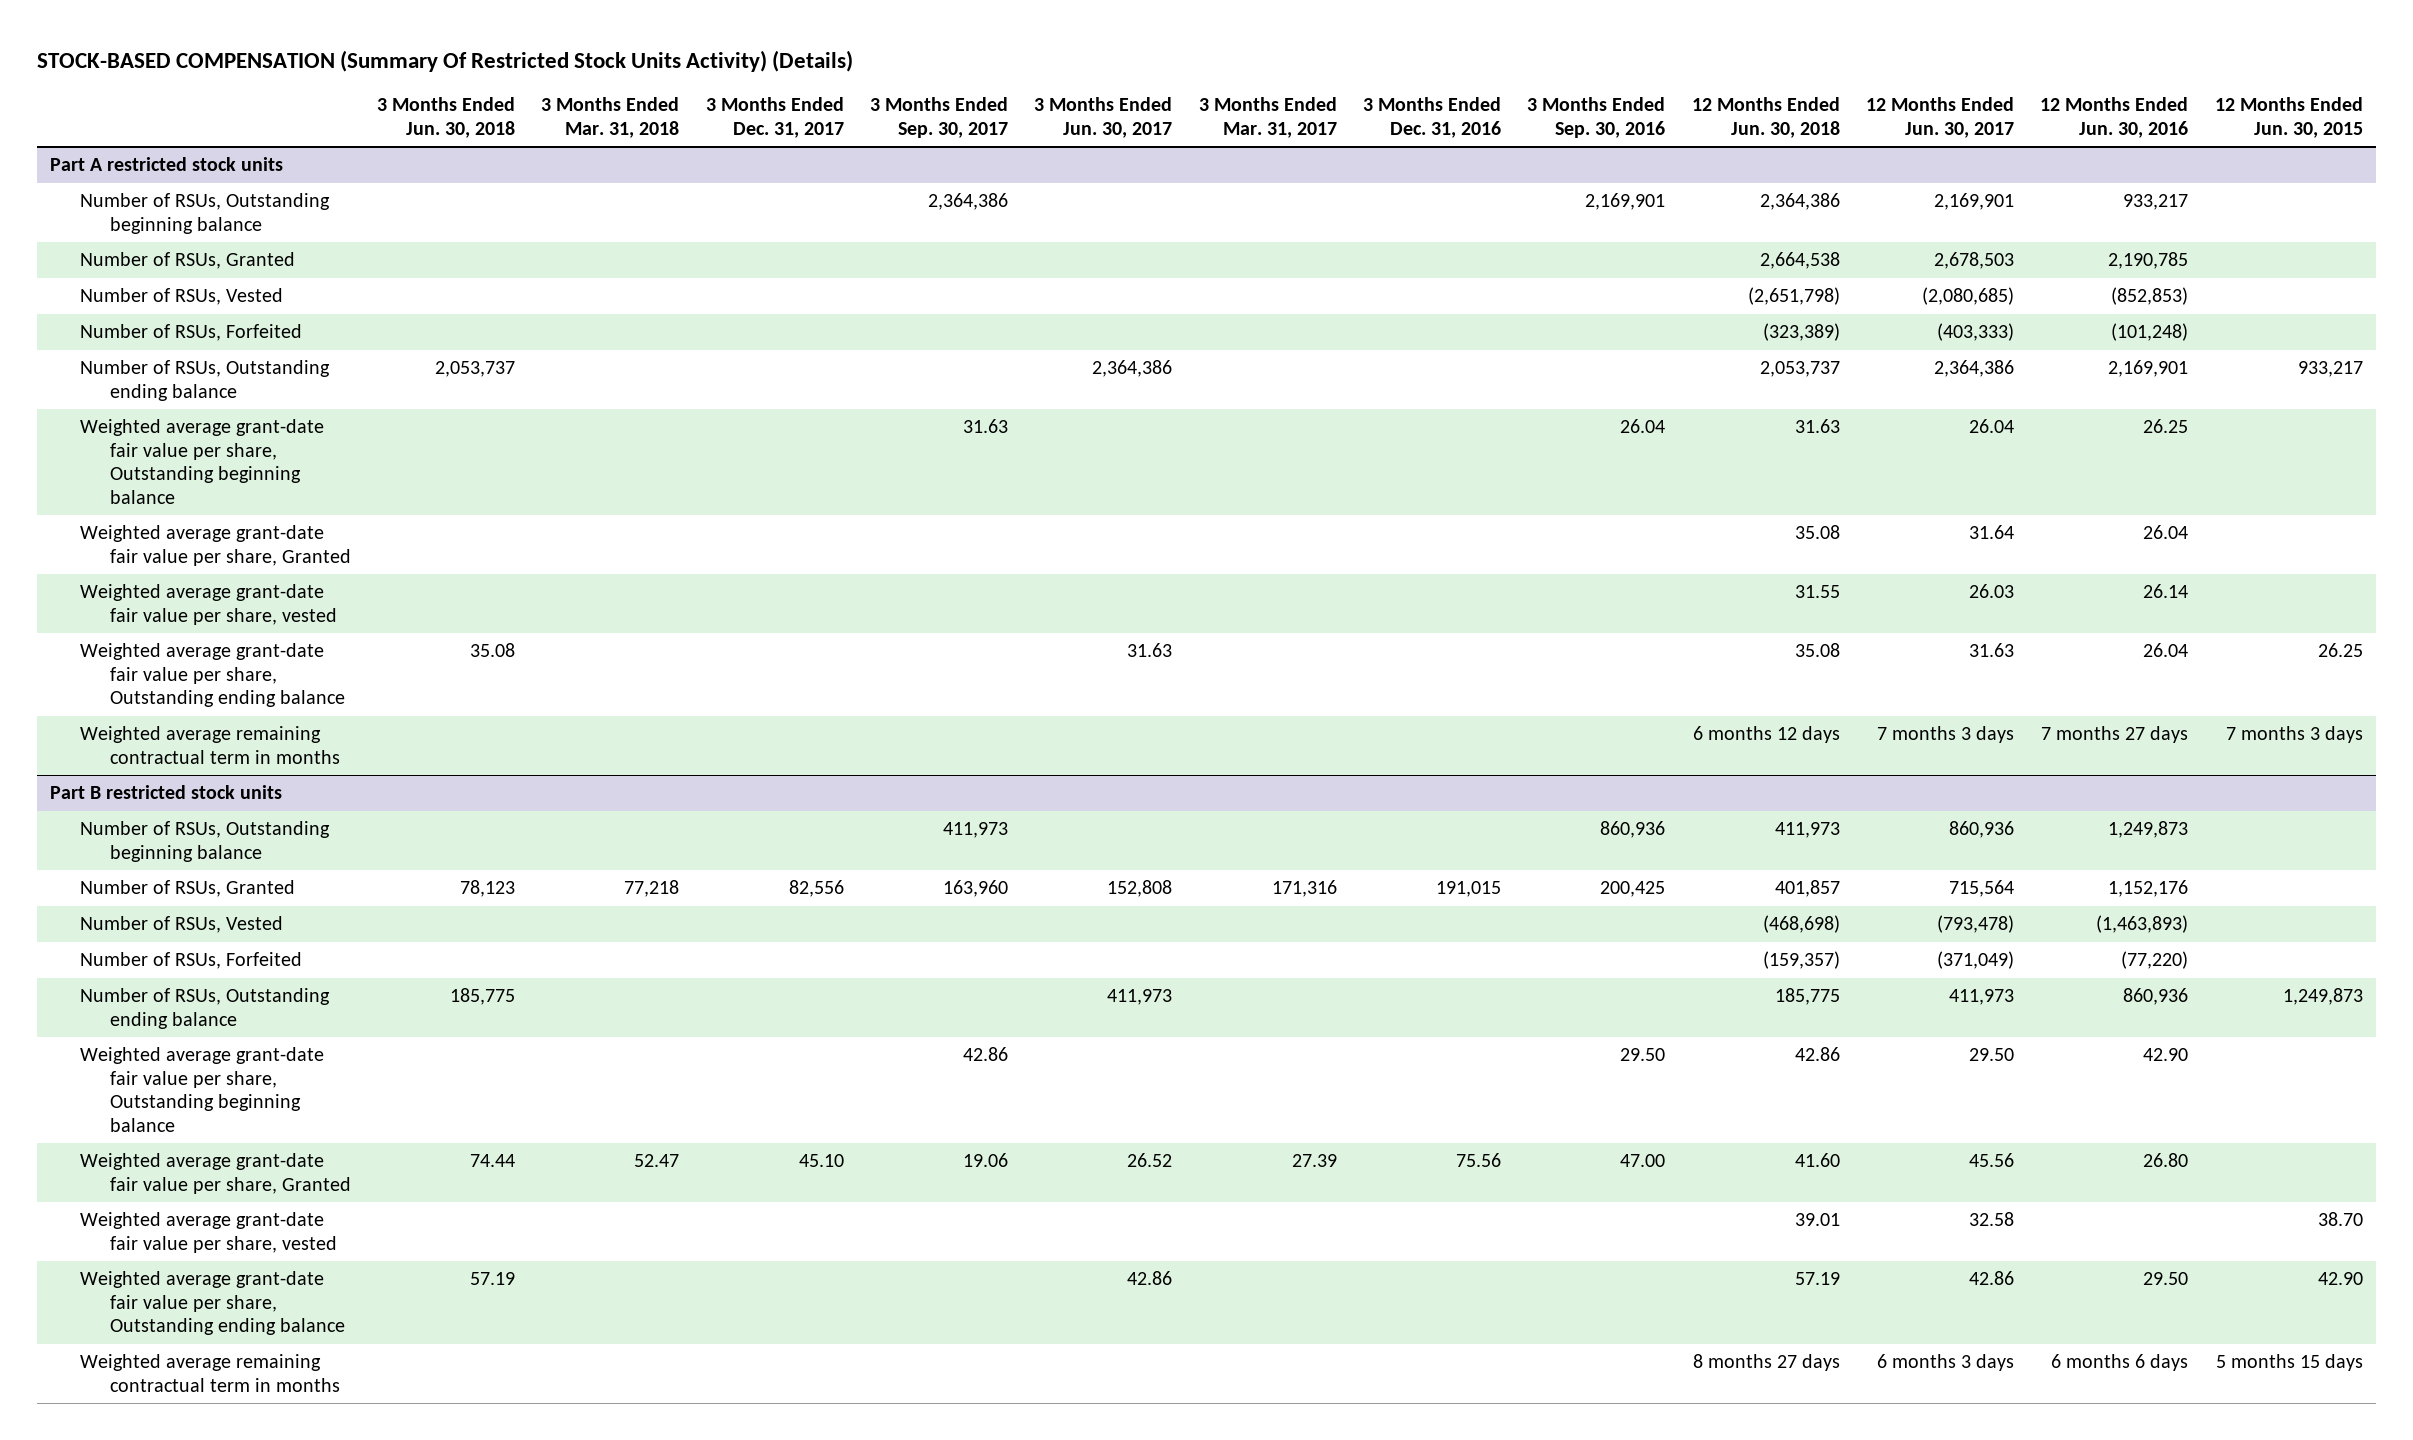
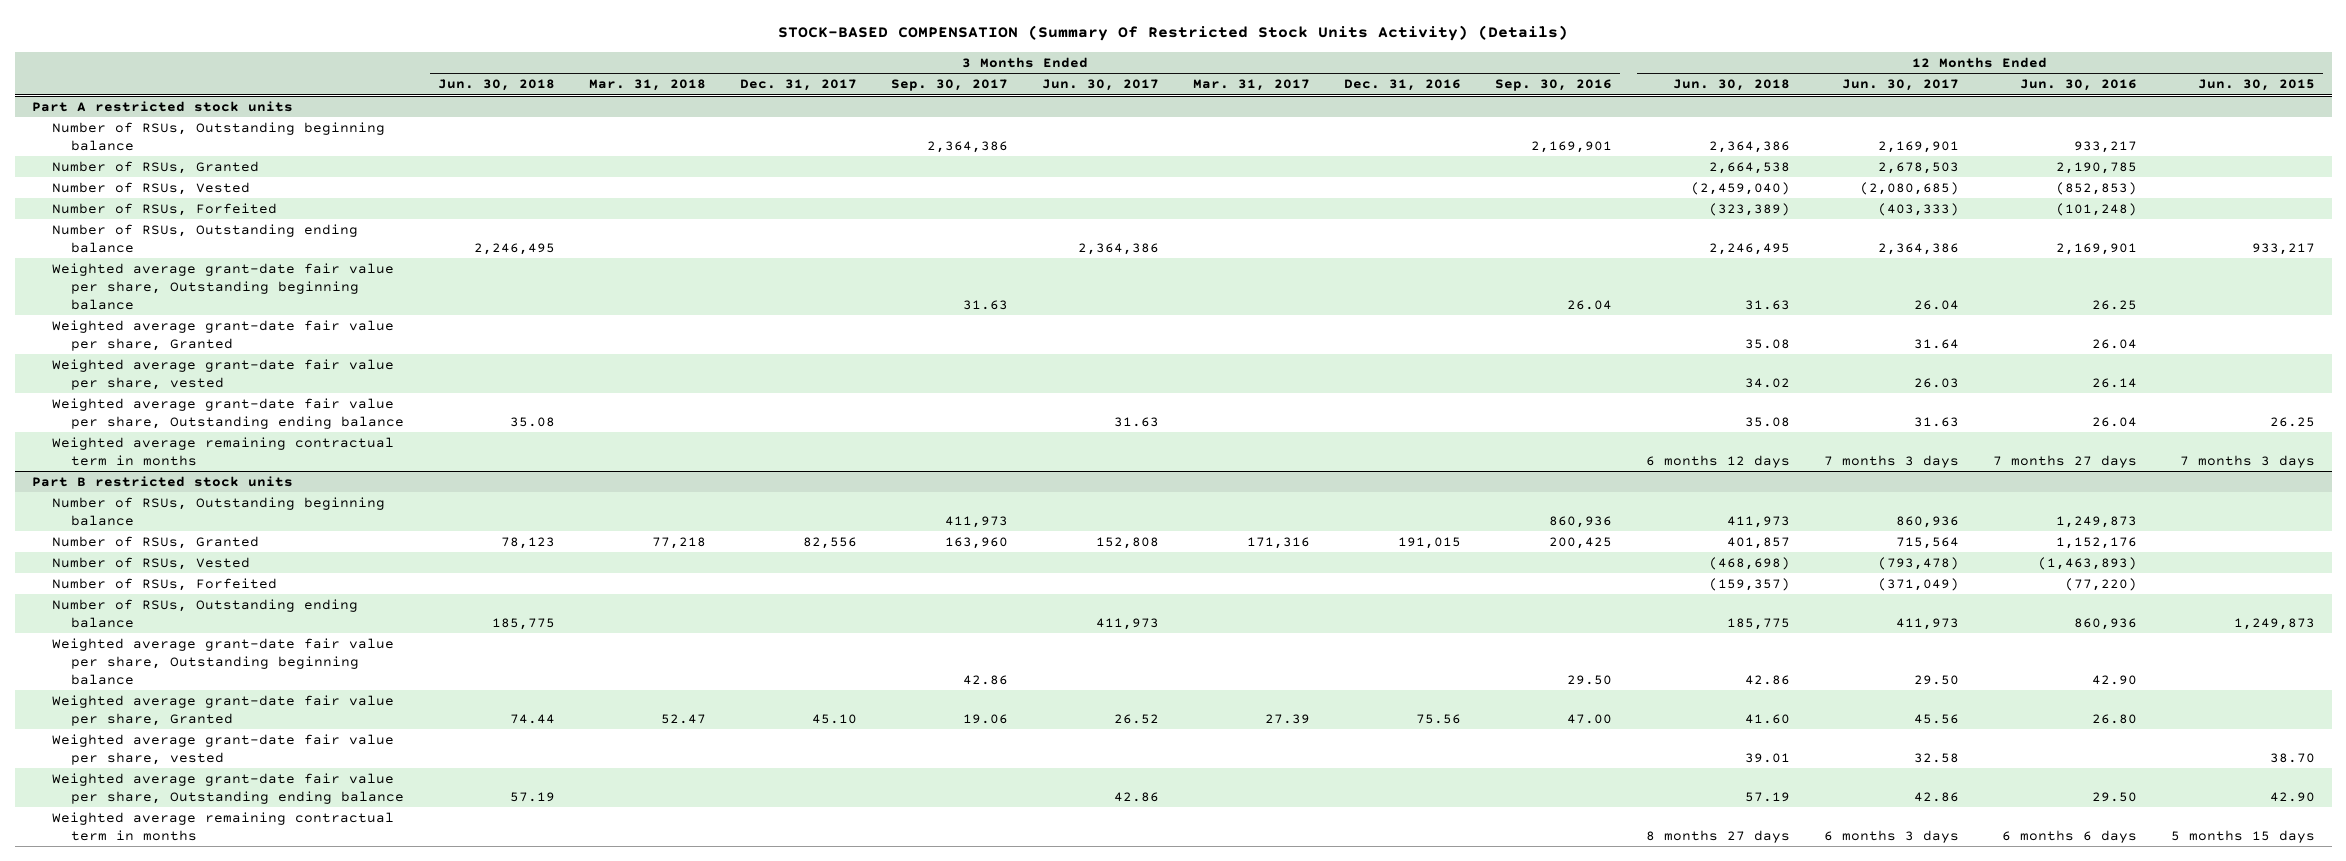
[1747,287,1840,306] (2,651,798) -> [1690,182,1790,196] (2,459,040)
[435,361,516,378] 2,053,737 -> [474,242,556,255] 2,246,495
[1759,361,1840,378] 2,053,737 -> [1708,242,1790,255] 2,246,495
[1794,585,1840,599] 31.55 -> [1744,377,1790,388] 34.02

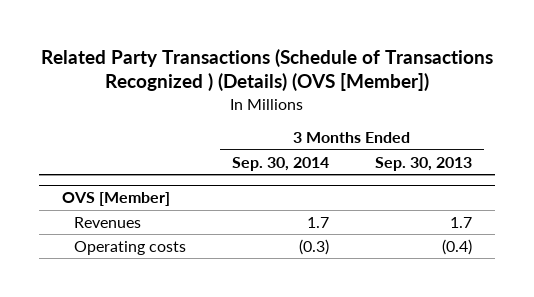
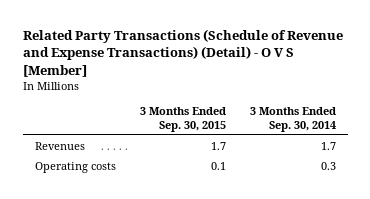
[41,48,494,92] Related Party Transactions (Schedule of Transactions Recognized ) (Details) (OVS [Member]) -> [22,29,343,77] Related Party Transactions (Schedule of Revenue and Expense Transactions) (Detail) - O V S [Member]
[375,156,473,171] Sep. 30, 2013 -> none
none -> [139,106,226,132] 3 Months Ended Sep. 30, 2015
[61,192,170,207] OVS [Member] -> none
[298,238,329,255] (0.3) -> [320,162,336,171] 0.3

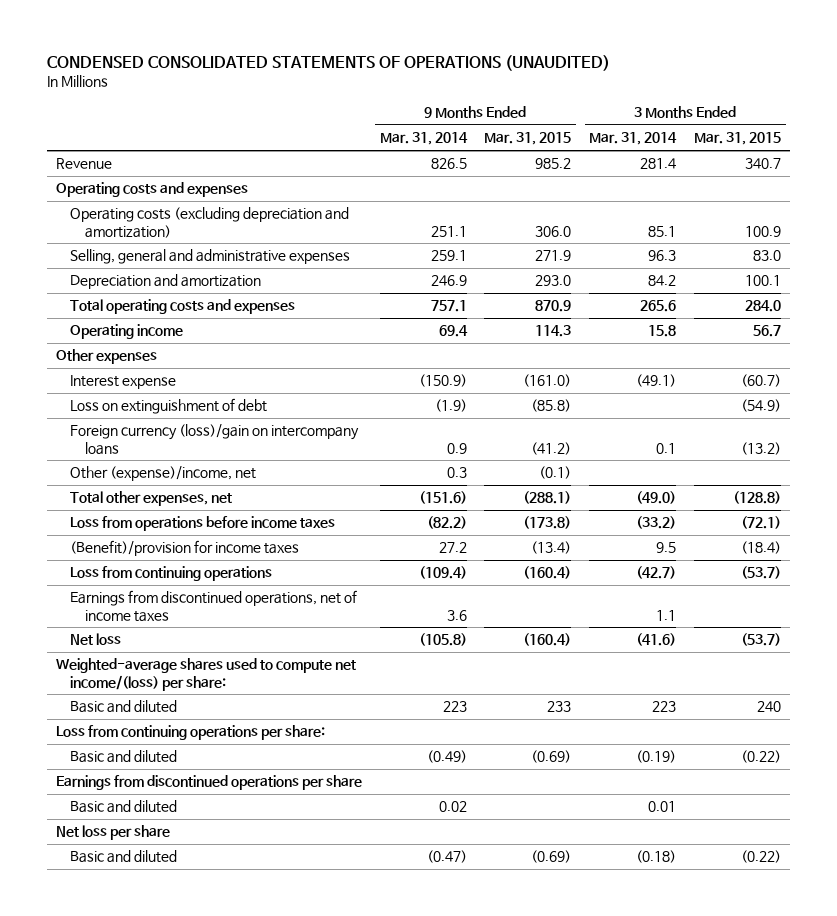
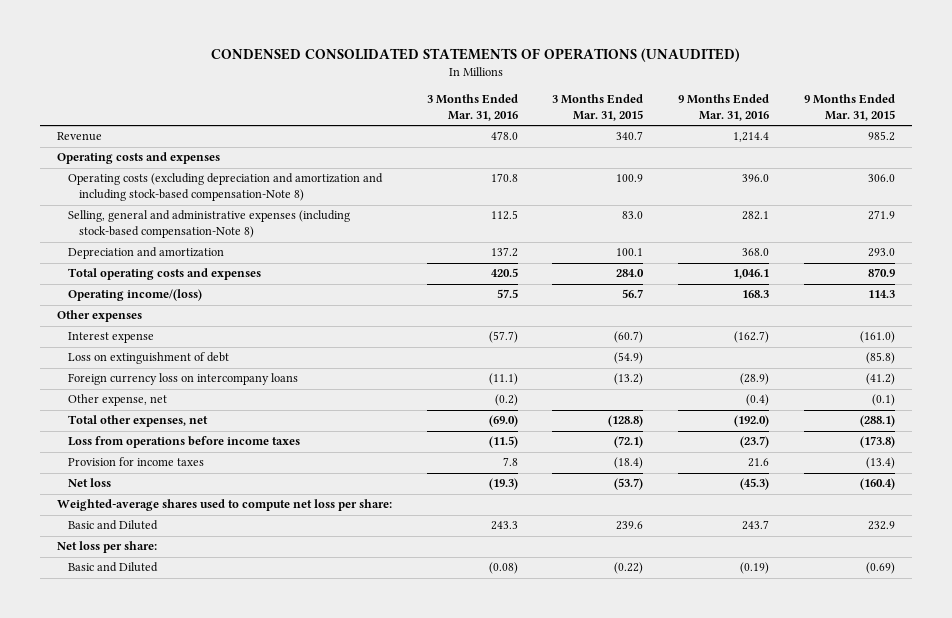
[379,132,468,146] Mar. 31, 2014 -> none
[589,132,678,146] Mar. 31, 2014 -> none
none -> [426,93,518,121] 3 Months Ended Mar. 31, 2016
none -> [677,93,769,121] 9 Months Ended Mar. 31, 2016
[70,207,350,238] Operating costs (excluding depreciation and amortization) -> [68,173,384,202] Operating costs (excluding depreciation and amortization and including stock-based compensation-Note 8)
[70,249,351,265] Selling, general and administrative expenses -> [68,210,351,239] Selling, general and administrative expenses (including stock-based compensation-Note 8)
[70,324,184,340] Operating income -> [68,289,203,302] Operating income/(loss)
[70,424,360,455] Foreign currency (loss)/gain on intercompany loans -> [68,373,299,386] Foreign currency loss on intercompany loans
[70,466,257,482] Other (expense)/income, net -> [68,394,168,407] Other expense, net
[70,566,273,582] Loss from continuing operations -> none
[70,590,358,622] Earnings from discontinued operations, net of income taxes -> none
[70,540,300,557] (Benefit)/provision for income taxes -> [68,457,205,467] Provision for income taxes
[70,750,178,764] Basic and diluted -> none
[55,775,362,791] Earnings from discontinued operations per share -> none
[70,800,178,814] Basic and diluted -> none
[55,825,170,841] Net loss per share -> none
[55,658,356,691] Weighted-average shares used to compute net income/(loss) per share: -> [57,499,393,512] Weighted-average shares used to compute net loss per share:
[70,700,178,714] Basic and diluted -> [68,520,159,531] Basic and Diluted
[547,701,572,713] 233 -> [867,521,895,531] 232.9
[757,701,782,713] 240 -> [616,521,644,531] 239.6
[55,725,325,741] Loss from continuing operations per share: -> [57,541,158,554] Net loss per share:
[70,850,178,864] Basic and diluted -> [68,562,159,573] Basic and Diluted

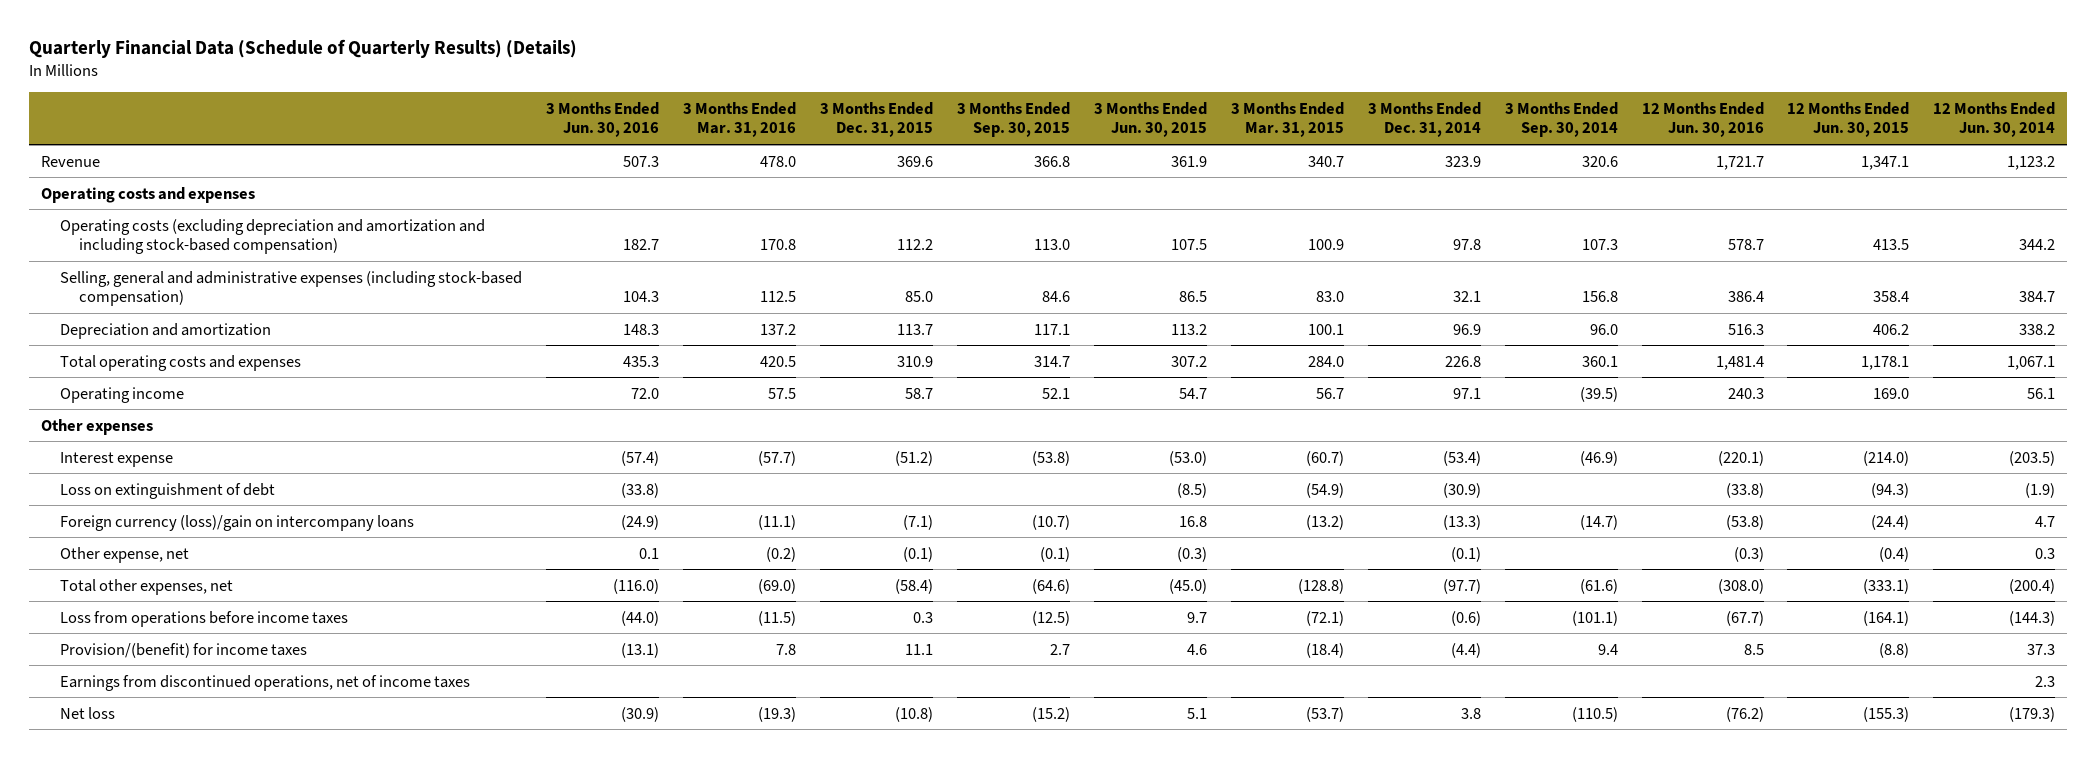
[210,48,740,63] CONDENSED CONSOLIDATED STATEMENTS OF OPERATIONS (UNAUDITED) -> [28,38,577,58] Quarterly Financial Data (Schedule of Quarterly Results) (Details)
[677,93,769,121] 9 Months Ended Mar. 31, 2016 -> none
[803,93,895,121] 9 Months Ended Mar. 31, 2015 -> none
none -> [545,101,659,138] 3 Months Ended Jun. 30, 2016
none -> [819,101,933,138] 3 Months Ended Dec. 31, 2015
none -> [956,101,1070,138] 3 Months Ended Sep. 30, 2015
none -> [1093,101,1207,138] 3 Months Ended Jun. 30, 2015
none -> [1367,101,1481,138] 3 Months Ended Dec. 31, 2014
none -> [1504,101,1618,138] 3 Months Ended Sep. 30, 2014
none -> [1641,101,1764,138] 12 Months Ended Jun. 30, 2016
none -> [1787,101,1910,138] 12 Months Ended Jun. 30, 2015
none -> [1933,101,2056,138] 12 Months Ended Jun. 30, 2014
[68,173,384,202] Operating costs (excluding depreciation and amortization and including stock-based compensation-Note 8) -> [59,218,485,255] Operating costs (excluding depreciation and amortization and including stock-based compensation)
[68,210,351,239] Selling, general and administrative expenses (including stock-based compensation-Note 8) -> [59,270,522,307] Selling, general and administrative expenses (including stock-based compensation)
[68,289,203,302] Operating income/(loss) -> [59,386,184,403] Operating income
[68,373,299,386] Foreign currency loss on intercompany loans -> [59,514,414,531] Foreign currency (loss)/gain on intercompany loans
[68,457,205,467] Provision for income taxes -> [59,642,307,658] Provision/(benefit) for income taxes
none -> [59,674,470,691] Earnings from discontinued operations, net of income taxes
[57,499,393,512] Weighted-average shares used to compute net loss per share: -> none
[68,520,159,531] Basic and Diluted -> none
[57,541,158,554] Net loss per share: -> none
[68,562,159,573] Basic and Diluted -> none

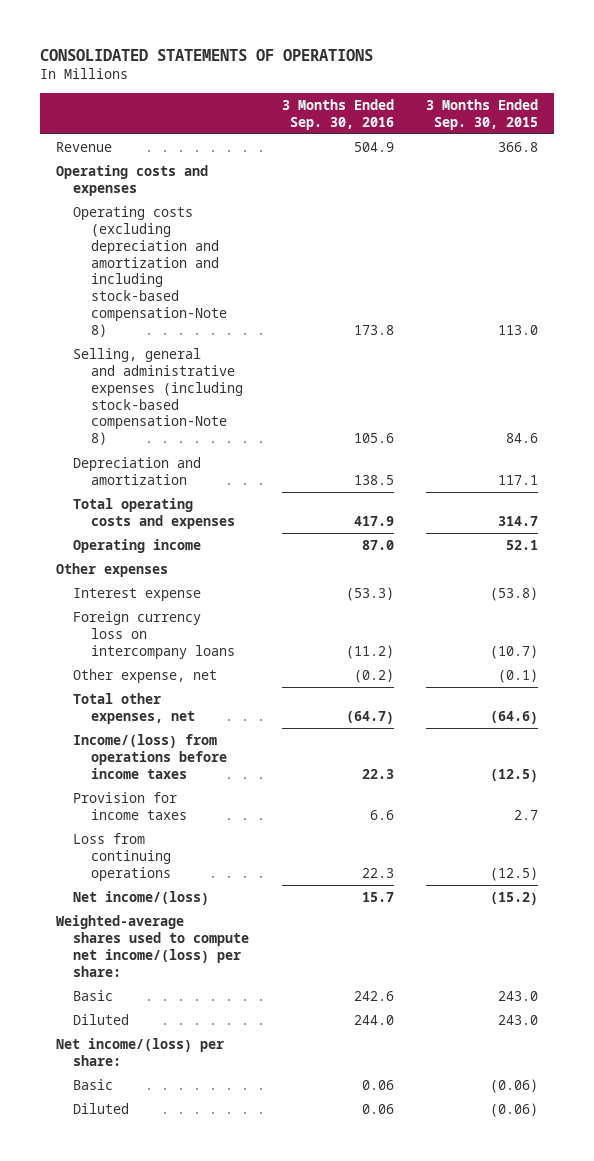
[28,38,577,58] Quarterly Financial Data (Schedule of Quarterly Results) (Details) -> [40,48,374,61] CONSOLIDATED STATEMENTS OF OPERATIONS
[545,101,659,138] 3 Months Ended Jun. 30, 2016 -> none
[682,101,796,138] 3 Months Ended Mar. 31, 2016 -> none
[819,101,933,138] 3 Months Ended Dec. 31, 2015 -> none
[1093,101,1207,138] 3 Months Ended Jun. 30, 2015 -> none
[1230,101,1344,138] 3 Months Ended Mar. 31, 2015 -> none
[1367,101,1481,138] 3 Months Ended Dec. 31, 2014 -> none
[1504,101,1618,138] 3 Months Ended Sep. 30, 2014 -> none
[1641,101,1764,138] 12 Months Ended Jun. 30, 2016 -> none
[1787,101,1910,138] 12 Months Ended Jun. 30, 2015 -> none
[1933,101,2056,138] 12 Months Ended Jun. 30, 2014 -> none
none -> [281,98,394,130] 3 Months Ended Sep. 30, 2016
[59,218,485,255] Operating costs (excluding depreciation and amortization and including stock-based compensation) -> [73,206,227,338] Operating costs (excluding depreciation and amortization and including stock-based compensation-Note 8)
[59,270,522,307] Selling, general and administrative expenses (including stock-based compensation) -> [73,348,243,446] Selling, general and administrative expenses (including stock-based compensation-Note 8)
[59,482,275,499] Loss on extinguishment of debt -> none
[59,514,414,531] Foreign currency (loss)/gain on intercompany loans -> [73,611,235,659] Foreign currency loss on intercompany loans
[59,674,470,691] Earnings from discontinued operations, net of income taxes -> none
[59,610,348,627] Loss from operations before income taxes -> [73,734,227,779] Income/(loss) from operations before income taxes
[59,642,307,658] Provision/(benefit) for income taxes -> [73,792,187,820] Provision for income taxes
none -> [73,833,171,881] Loss from continuing operations
[59,706,115,719] Net loss -> [73,891,210,906] Net income/(loss)
none -> [56,915,250,977] Weighted-average shares used to compute net income/(loss) per share:
none -> [73,990,114,1002] Basic
none -> [73,1014,130,1026] Diluted
none -> [56,1038,225,1066] Net income/(loss) per share:
none -> [73,1079,114,1091] Basic
none -> [73,1103,130,1115] Diluted

